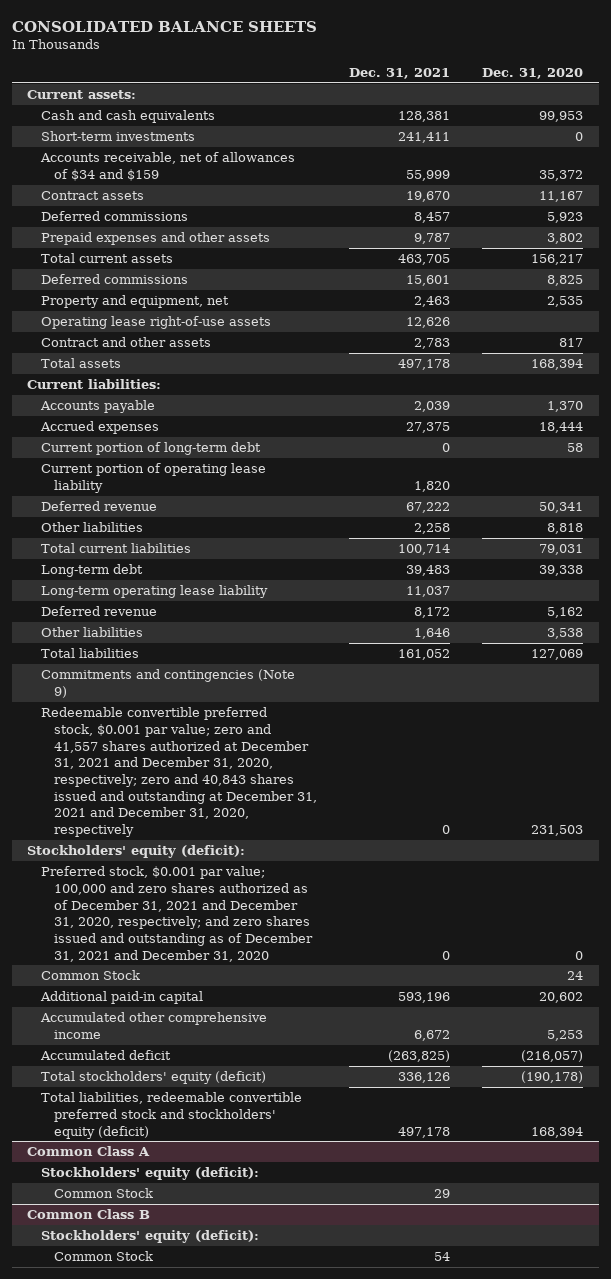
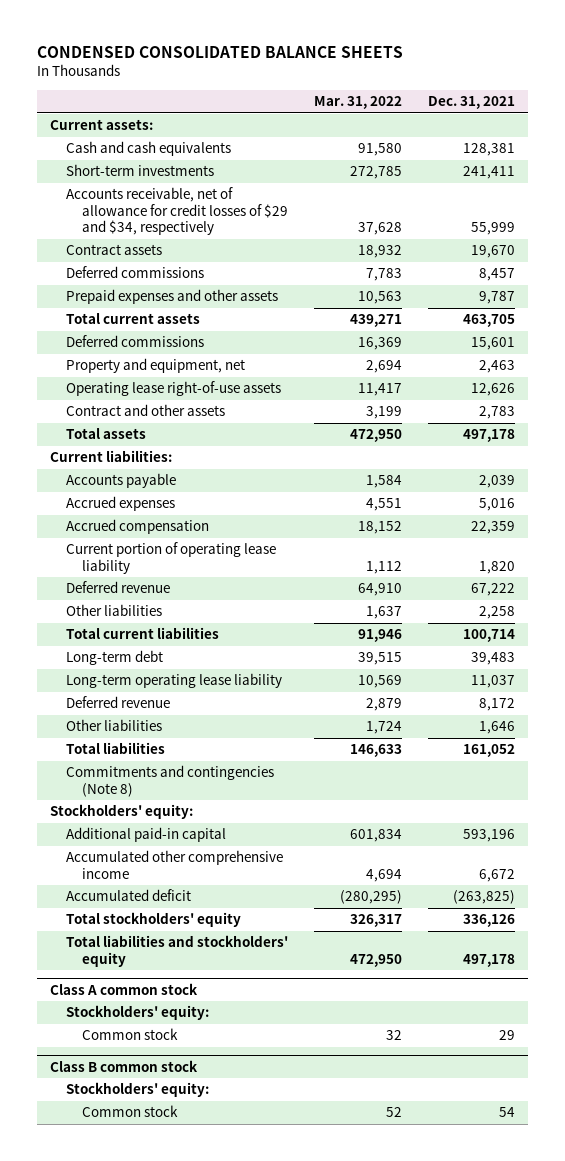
[11,20,317,32] CONSOLIDATED BALANCE SHEETS -> [36,45,403,58] CONDENSED CONSOLIDATED BALANCE SHEETS
[482,67,584,79] Dec. 31, 2020 -> none
none -> [314,96,403,110] Mar. 31, 2022
[39,152,295,181] Accounts receivable, net of allowances of $34 and $159 -> [65,187,289,236] Accounts receivable, net of allowance for credit losses of $29 and $34, respectively
[40,442,261,456] Current portion of long-term debt -> none
[406,422,451,434] 27,375 -> [479,498,516,512] 5,016
none -> [65,519,209,535] Accrued compensation
[40,707,318,837] Redeemable convertible preferred stock, $0.001 par value; zero and 41,557 shares authorized at December 31, 2021 and December 31, 2020, respectively; zero and 40,843 shares issued and outstanding at December 31, 2021 and December 31, 2020, respectively -> none
[40,866,314,962] Preferred stock, $0.001 par value; 100,000 and zero shares authorized as of December 31, 2021 and December 31, 2020, respectively; and zero shares issued and outstanding as of December 31, 2021 and December 31, 2020 -> none
[40,970,140,981] Common Stock -> none
[40,669,295,698] Commitments and contingencies (Note 9) -> [65,765,274,797] Commitments and contingencies (Note 8)
[27,845,246,859] Stockholders' equity (deficit): -> [49,804,193,820] Stockholders' equity:
[40,1071,266,1085] Total stockholders' equity (deficit) -> [65,912,241,928] Total stockholders' equity
[40,1092,302,1139] Total liabilities, redeemable convertible preferred stock and stockholders' equity (deficit) -> [65,935,288,967] Total liabilities and stockholders' equity
[27,1146,151,1157] Common Class A -> [49,982,198,995] Class A common stock
[40,1167,259,1181] Stockholders' equity (deficit): -> [65,1005,209,1021] Stockholders' equity:
[54,1188,154,1199] Common Stock -> [82,1028,179,1041] Common stock
[27,1209,151,1220] Common Class B -> [49,1059,198,1072] Class B common stock
[40,1230,259,1244] Stockholders' equity (deficit): -> [65,1082,209,1098] Stockholders' equity:
[54,1251,154,1262] Common Stock -> [82,1105,179,1118] Common stock

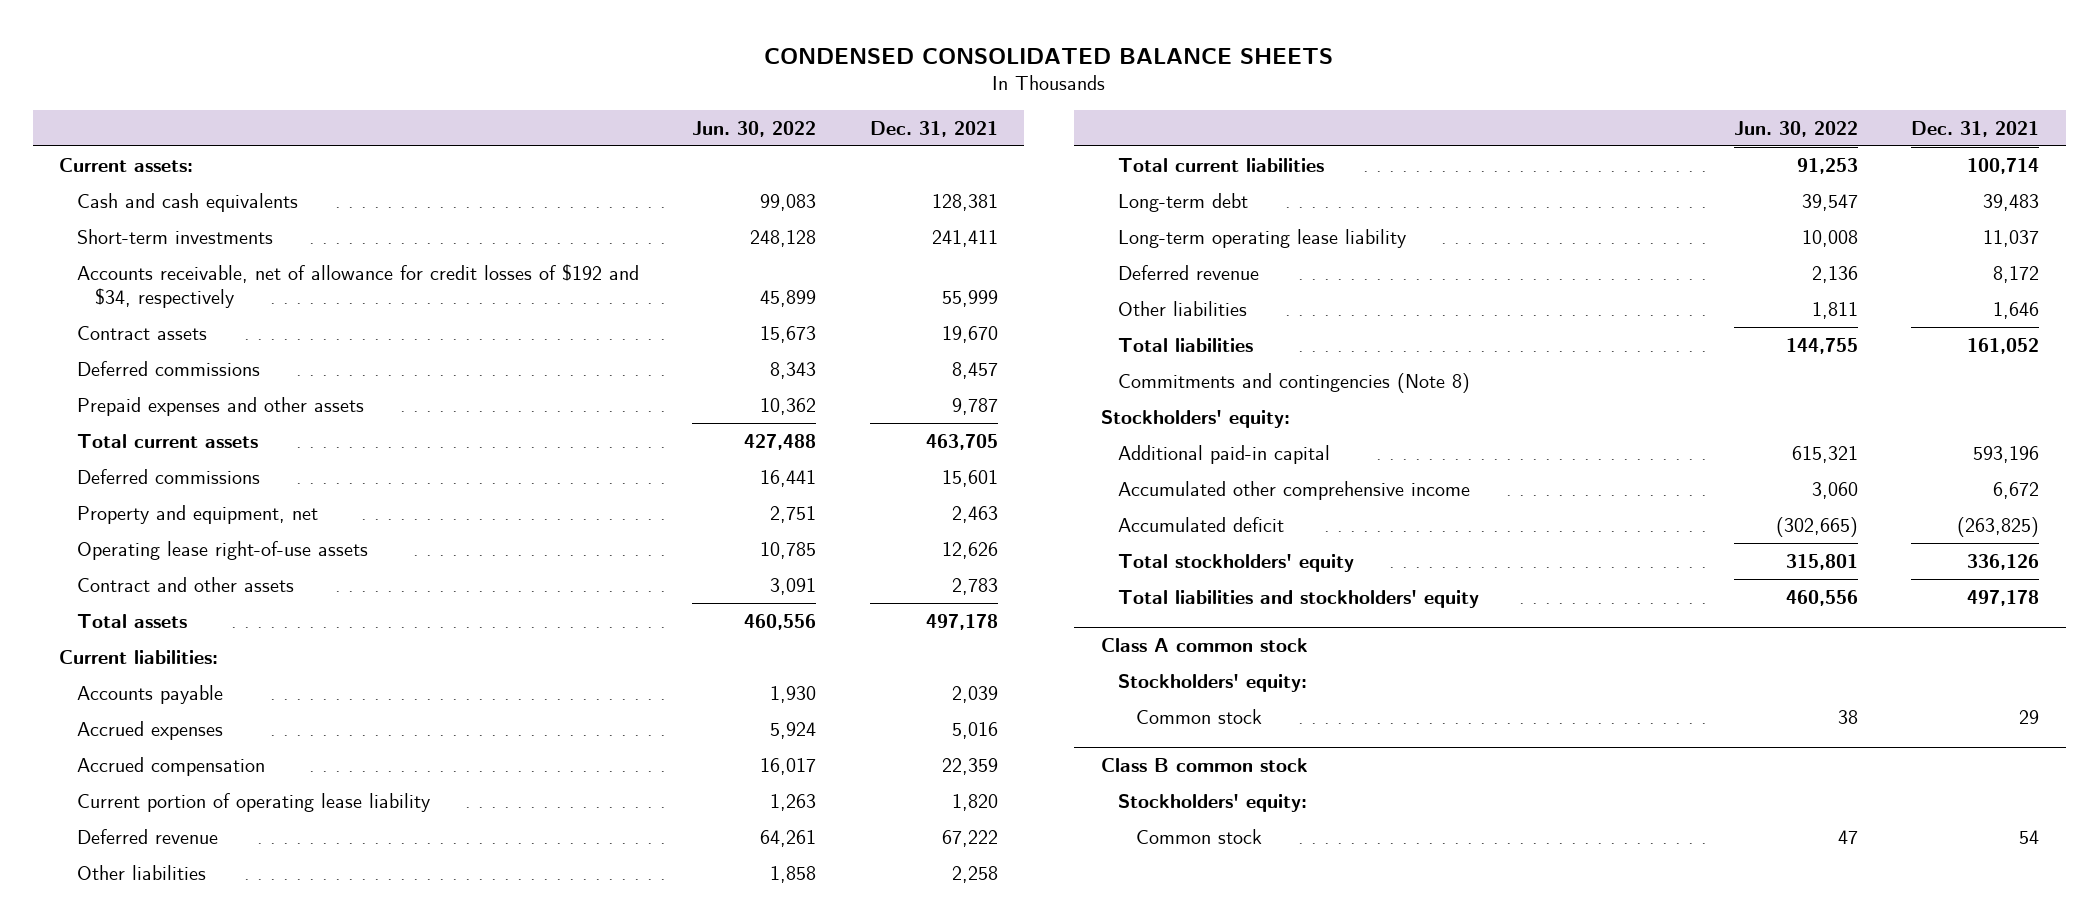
[314,96,403,110] Mar. 31, 2022 -> none
none -> [692,120,817,137] Jun. 30, 2022
[65,187,289,236] Accounts receivable, net of allowance for credit losses of $29 and $34, respectively -> [77,263,640,309] Accounts receivable, net of allowance for credit losses of $192 and $34, respectively

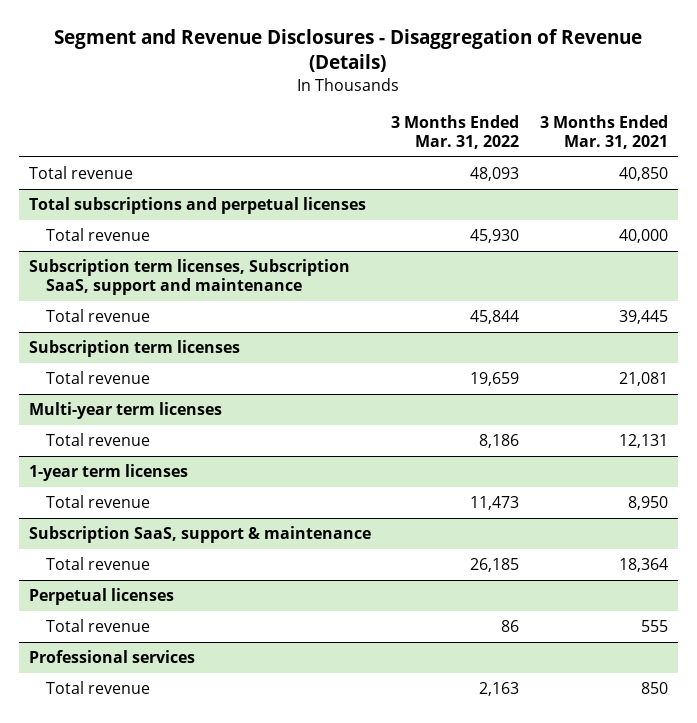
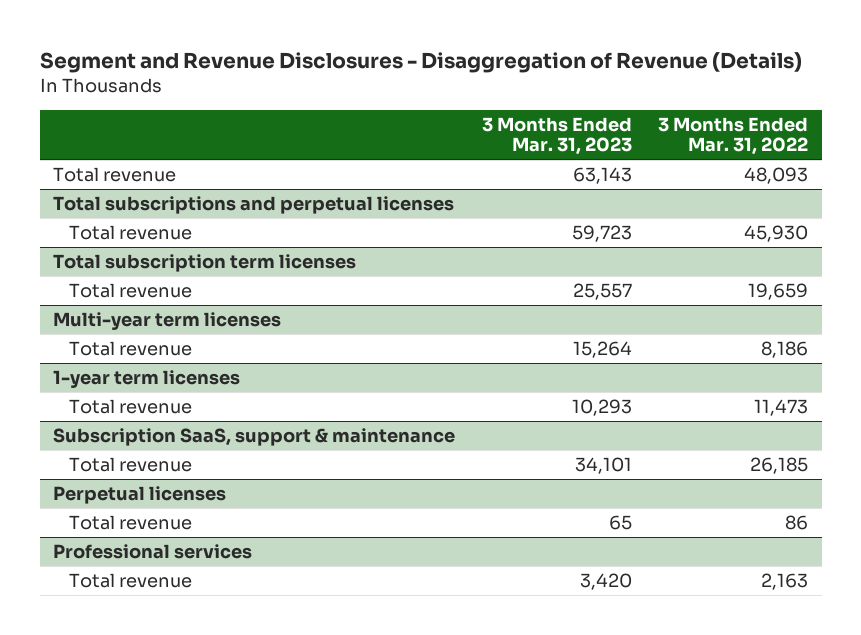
[540,114,669,150] 3 Months Ended Mar. 31, 2021 -> none
none -> [481,116,632,156] 3 Months Ended Mar. 31, 2023
[28,259,350,296] Subscription term licenses, Subscription SaaS, support and maintenance -> none
[46,309,151,323] Total revenue -> none
[28,340,240,358] Subscription term licenses -> [53,253,357,272] Total subscription term licenses

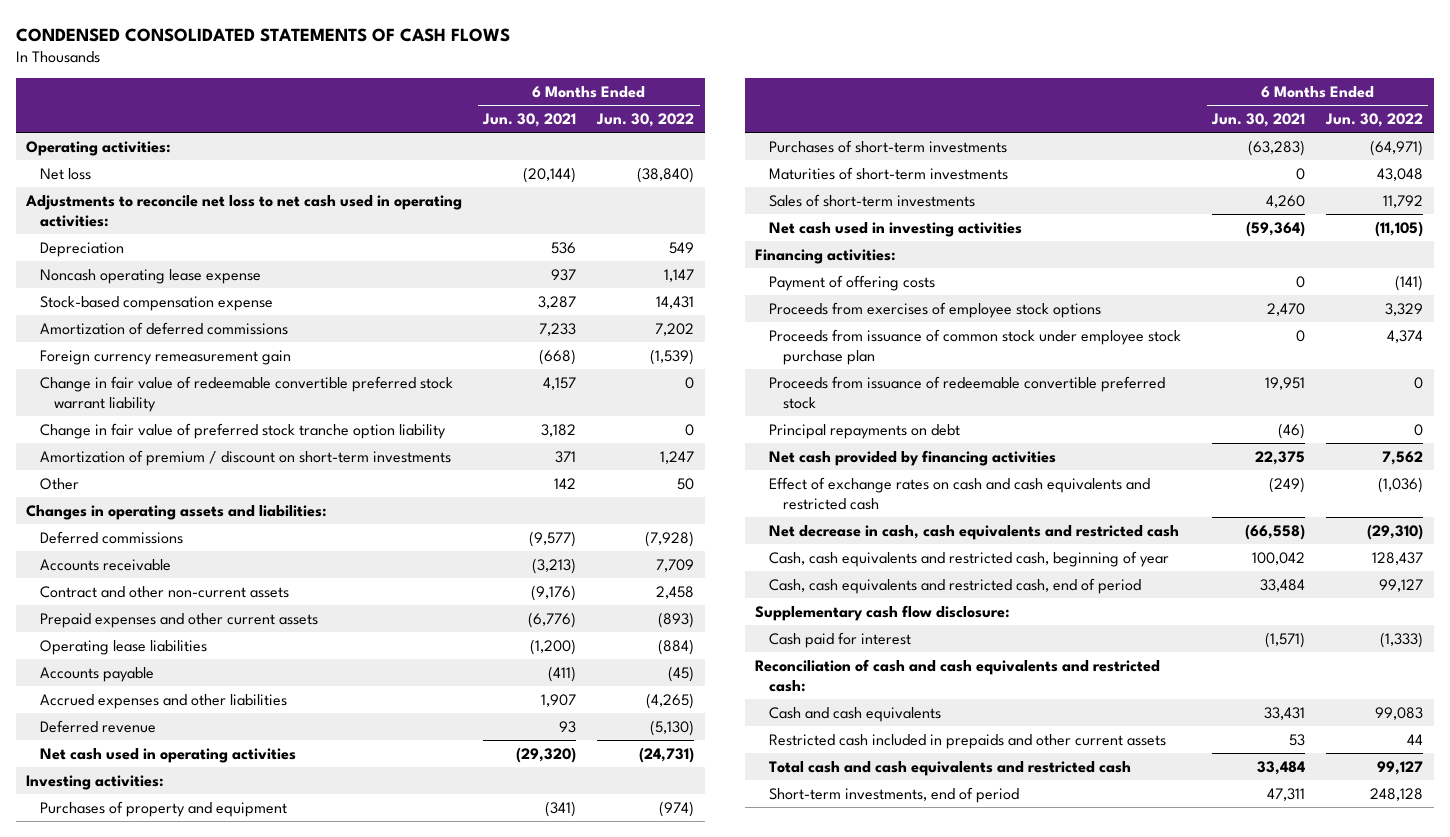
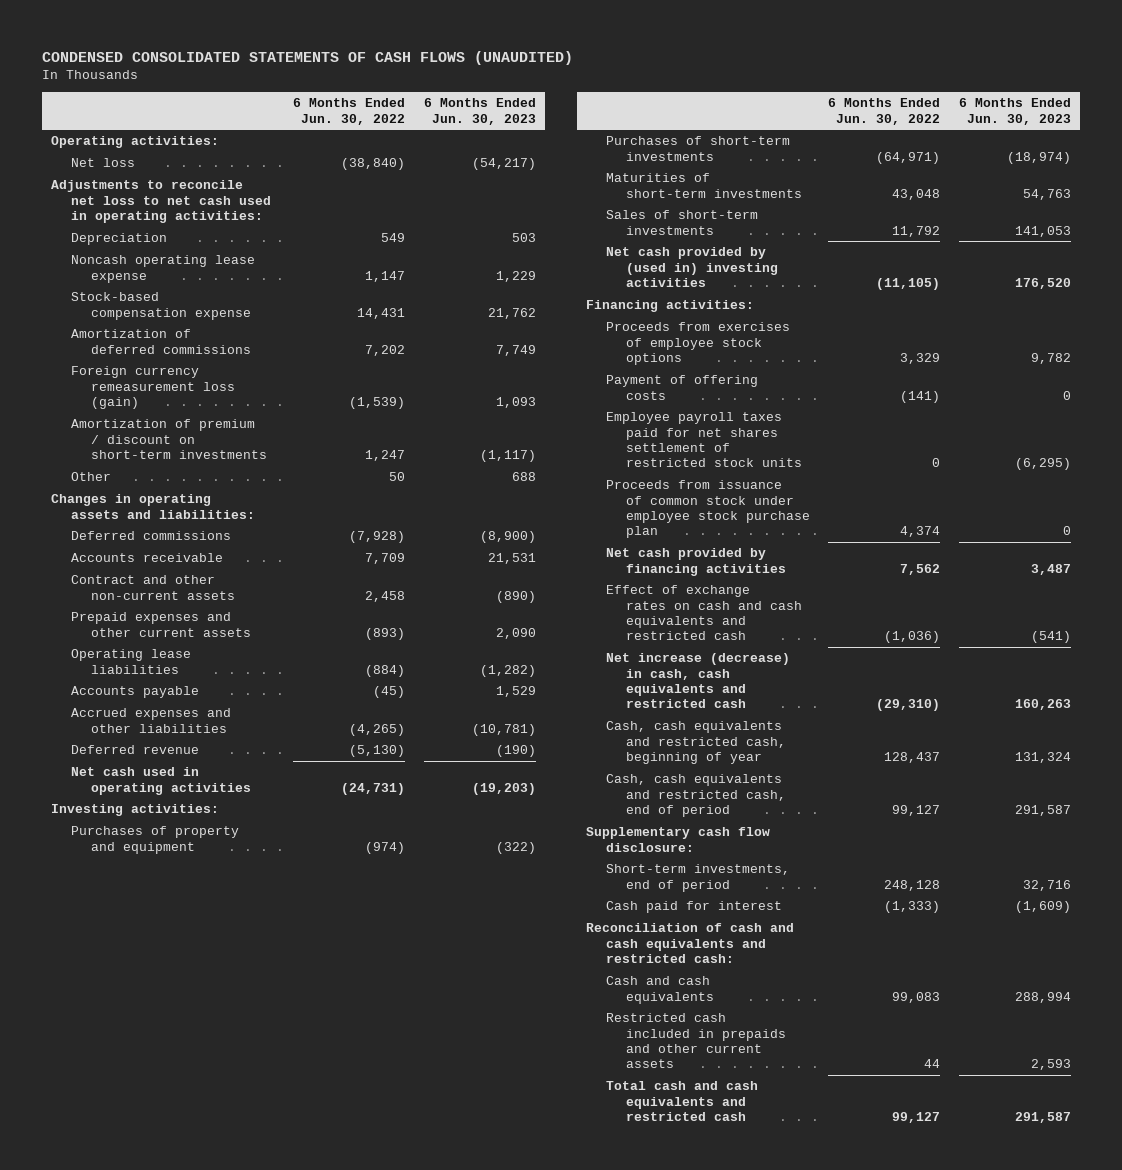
[15,27,510,42] CONDENSED CONSOLIDATED STATEMENTS OF CASH FLOWS -> [41,50,573,65] CONDENSED CONSOLIDATED STATEMENTS OF CASH FLOWS (UNAUDITED)
[482,113,577,128] Jun. 30, 2021 -> none
none -> [423,98,536,125] 6 Months Ended Jun. 30, 2023
[40,375,454,412] Change in fair value of redeemable convertible preferred stock warrant liability -> none
[40,422,447,439] Change in fair value of preferred stock tranche option liability -> none
[40,349,292,365] Foreign currency remeasurement gain -> [71,366,236,409] Foreign currency remeasurement loss (gain)
[769,221,1023,237] Net cash used in investing activities -> [606,247,779,287] Net cash provided by (used in) investing activities
[769,274,936,291] Payment of offering costs -> [606,375,759,400] Payment of offering costs
none -> [606,412,803,468] Employee payroll taxes paid for net shares settlement of restricted stock units
[769,375,1166,409] Proceeds from issuance of redeemable convertible preferred stock -> none
[769,423,961,439] Principal repayments on debt -> none
[769,524,1180,540] Net decrease in cash, cash equivalents and restricted cash -> [606,653,791,709] Net increase (decrease) in cash, cash equivalents and restricted cash
[769,786,1020,803] Short-term investments, end of period -> [606,864,791,892] Short-term investments, end of period

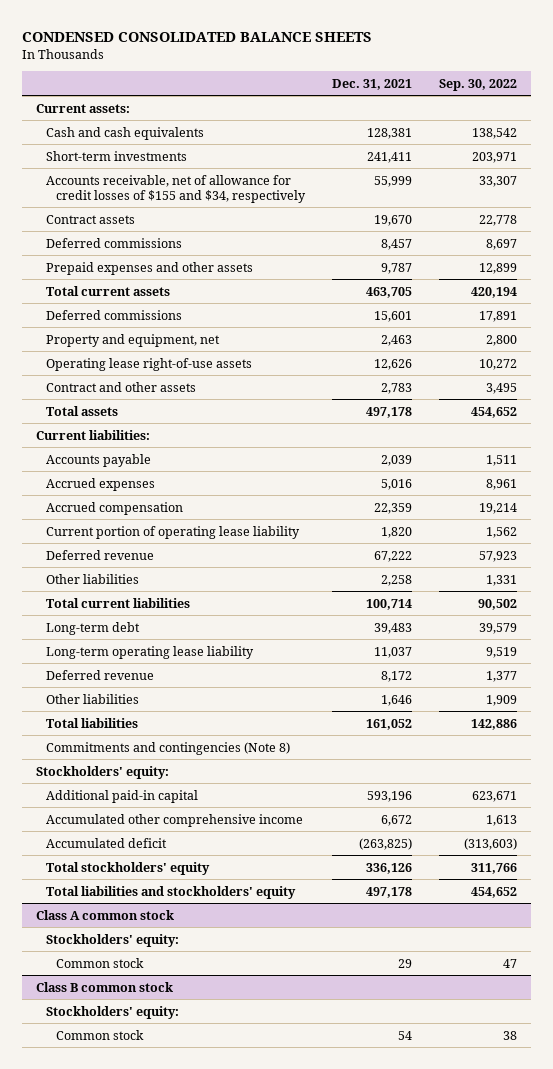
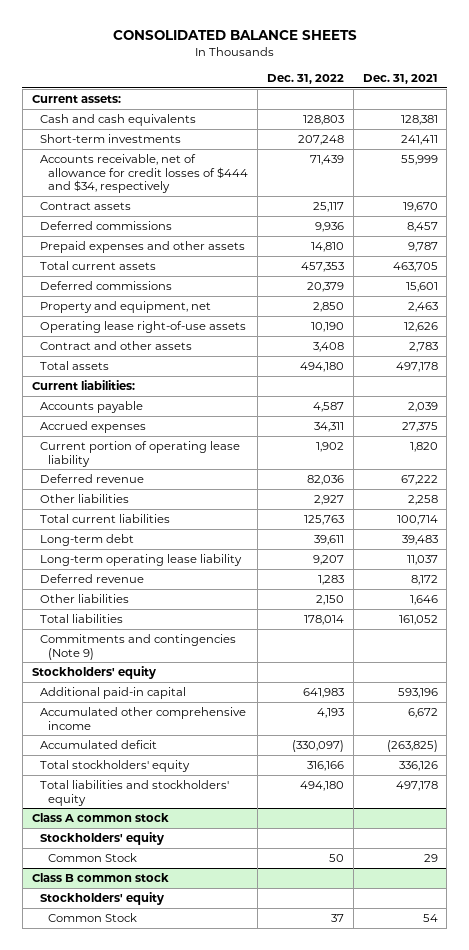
[22,31,373,42] CONDENSED CONSOLIDATED BALANCE SHEETS -> [112,30,357,41] CONSOLIDATED BALANCE SHEETS
[439,78,518,91] Sep. 30, 2022 -> none
none -> [266,73,344,84] Dec. 31, 2022
[45,174,307,203] Accounts receivable, net of allowance for credit losses of $155 and $34, respectively -> [39,154,249,193] Accounts receivable, net of allowance for credit losses of $444 and $34, respectively
[45,501,183,515] Accrued compensation -> none
[381,478,413,490] 5,016 -> [401,422,438,433] 27,375
[45,741,290,755] Commitments and contingencies (Note 8) -> [39,634,236,660] Commitments and contingencies (Note 9)
[35,765,169,779] Stockholders' equity: -> [31,666,156,680] Stockholders' equity
[45,933,179,947] Stockholders' equity: -> [39,832,164,846] Stockholders' equity
[56,957,145,968] Common stock -> [48,853,138,863] Common Stock
[45,1005,179,1019] Stockholders' equity: -> [39,892,164,906] Stockholders' equity
[56,1029,145,1040] Common stock -> [48,913,138,923] Common Stock

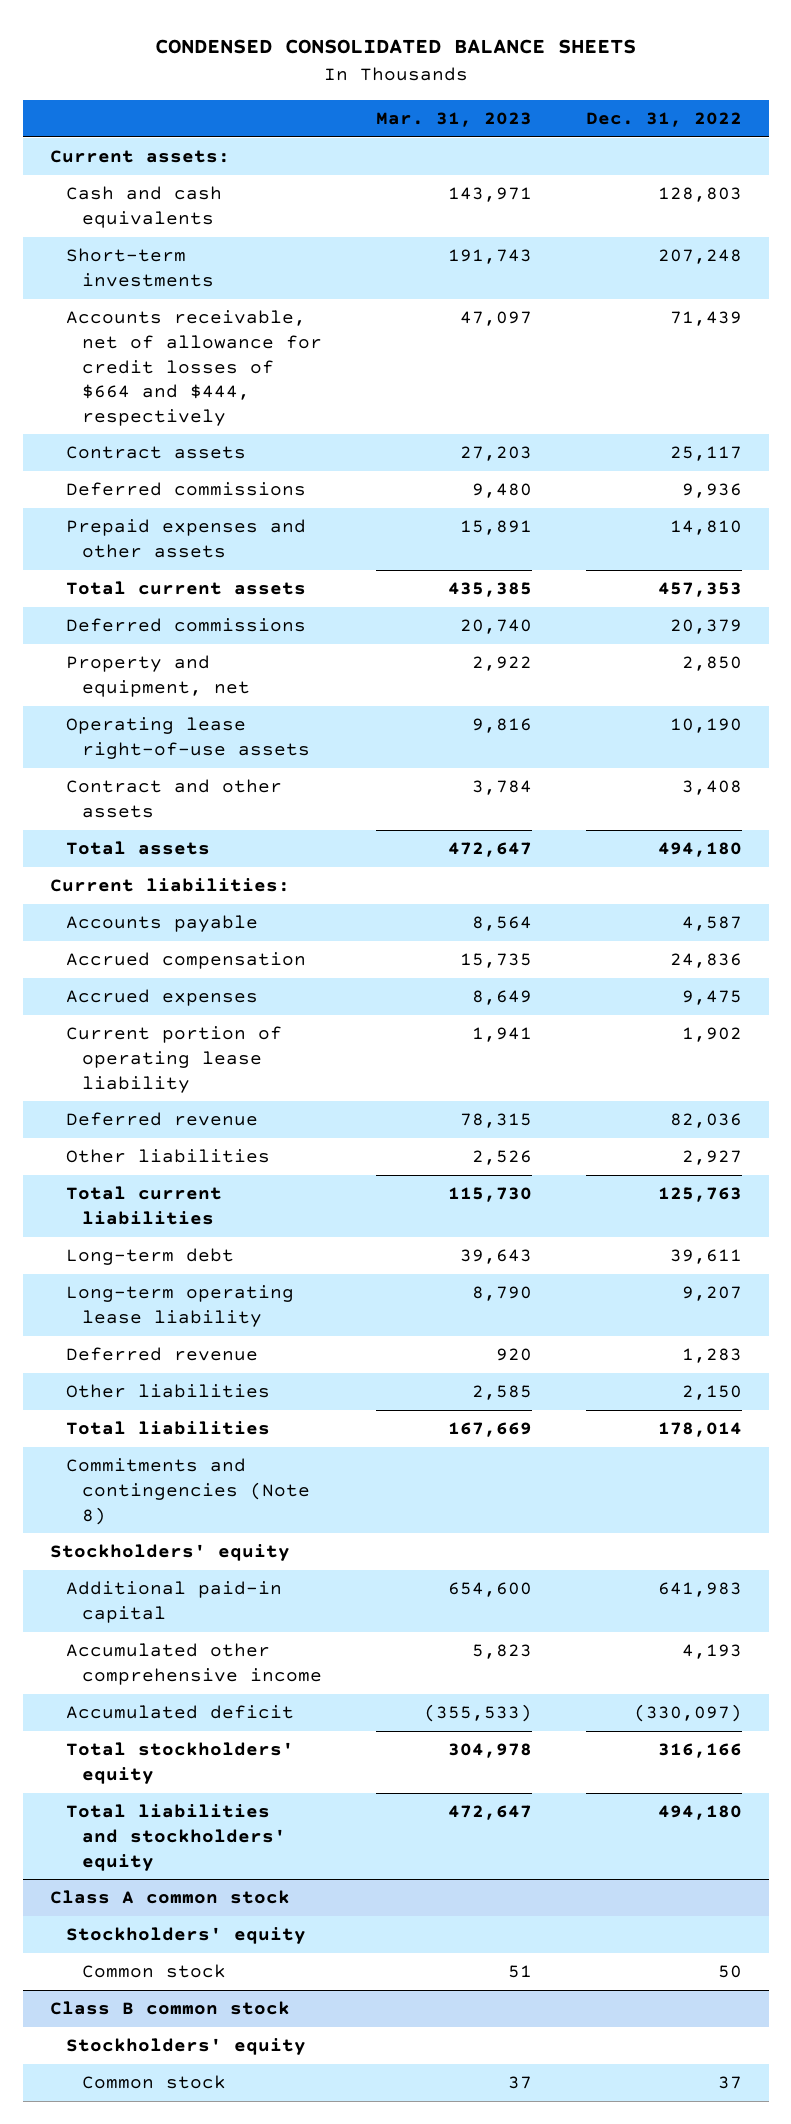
[112,30,357,41] CONSOLIDATED BALANCE SHEETS -> [154,39,636,55] CONDENSED CONSOLIDATED BALANCE SHEETS
[362,73,438,84] Dec. 31, 2021 -> none
none -> [376,112,533,128] Mar. 31, 2023
[39,154,249,193] Accounts receivable, net of allowance for credit losses of $444 and $34, respectively -> [66,310,323,426] Accounts receivable, net of allowance for credit losses of $664 and $444, respectively
none -> [66,952,307,970] Accrued compensation
[313,422,344,433] 34,311 -> [681,990,742,1006] 9,475
[39,634,236,660] Commitments and contingencies (Note 9) -> [66,1458,311,1525] Commitments and contingencies (Note 8)
[48,853,138,863] Common Stock -> [82,1964,227,1979] Common stock
[48,913,138,923] Common Stock -> [82,2075,227,2090] Common stock

